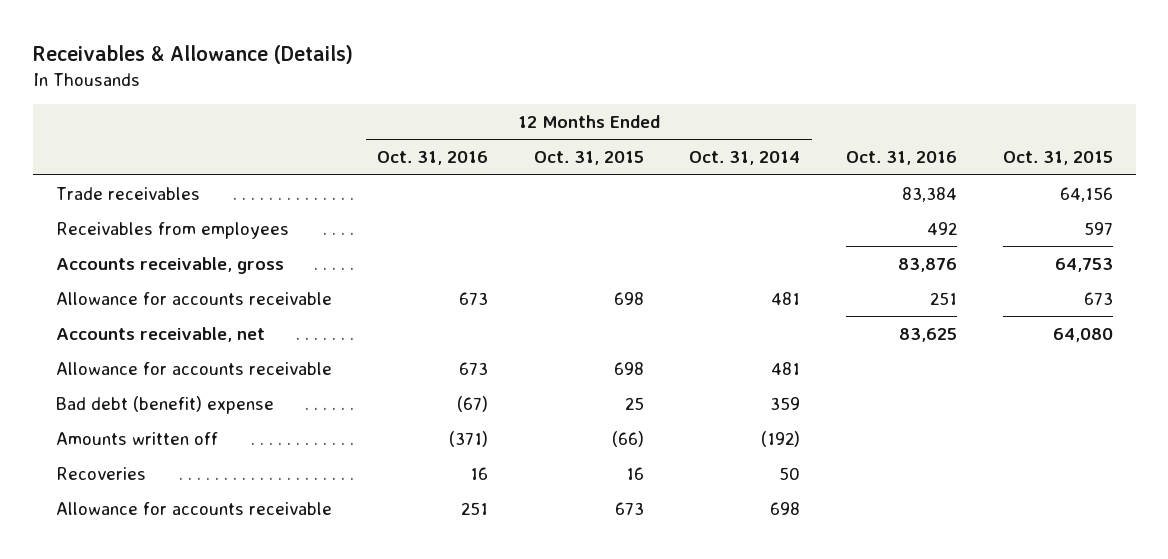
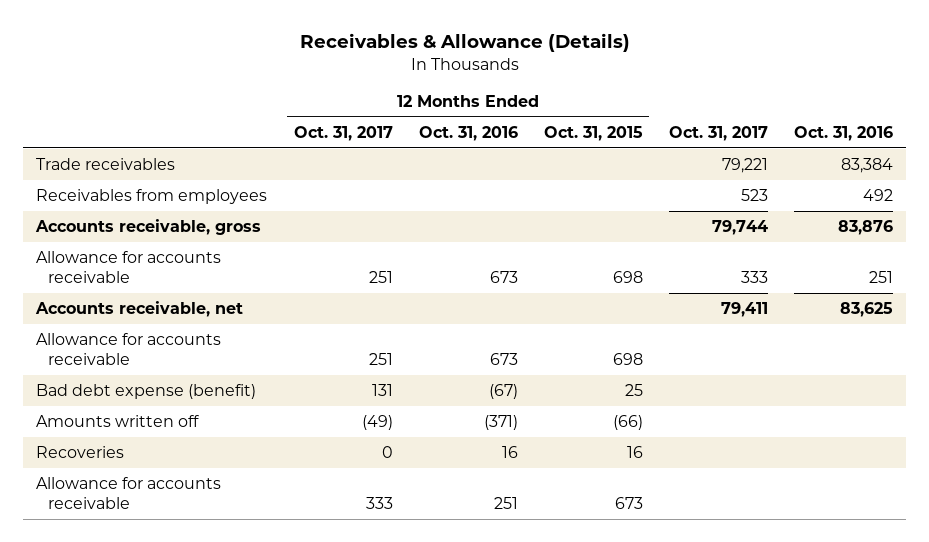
[689,151,801,166] Oct. 31, 2014 -> none
[1002,151,1113,166] Oct. 31, 2015 -> none
none -> [293,126,393,142] Oct. 31, 2017
none -> [668,126,768,142] Oct. 31, 2017
[55,395,274,414] Bad debt (benefit) expense -> [36,384,257,400] Bad debt expense (benefit)

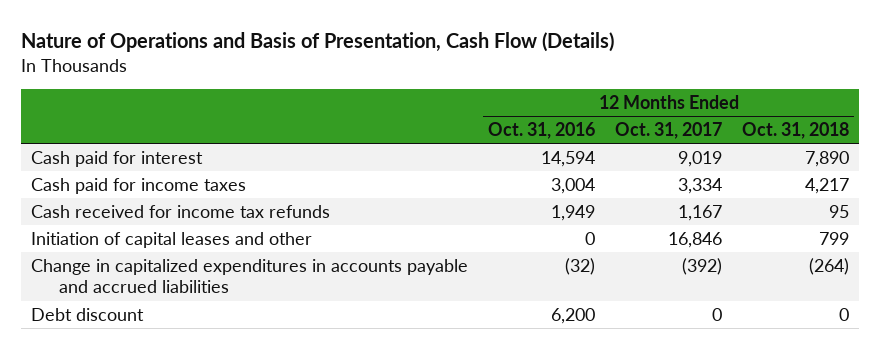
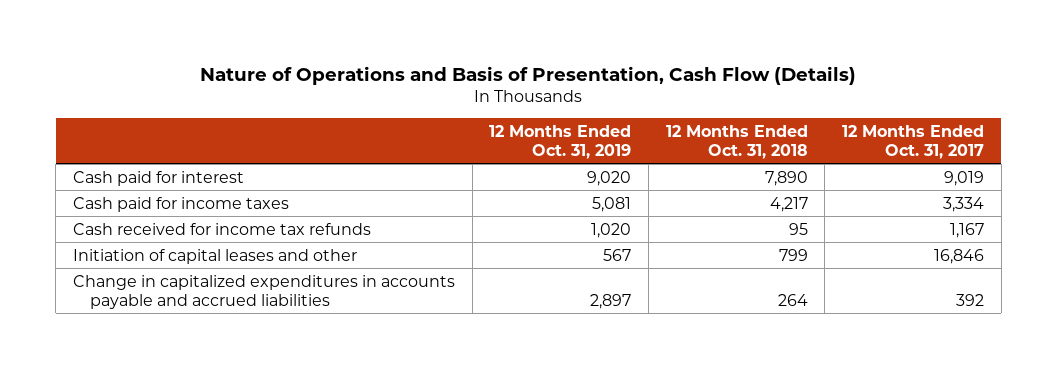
[488,122,596,140] Oct. 31, 2016 -> none
none -> [489,124,632,159] 12 Months Ended Oct. 31, 2019
[31,307,145,321] Debt discount -> none
[682,257,723,275] (392) -> [956,293,985,306] 392
[809,257,850,275] (264) -> [777,293,808,306] 264

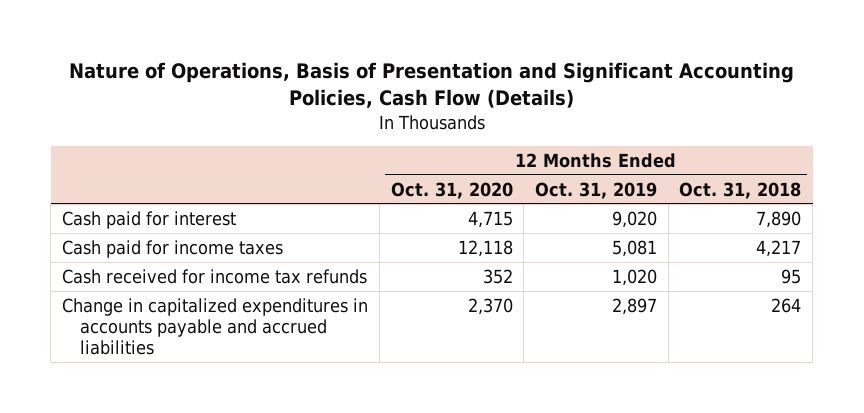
[200,65,857,85] Nature of Operations and Basis of Presentation, Cash Flow (Details) -> [68,62,794,109] Nature of Operations, Basis of Presentation and Significant Accounting Policies, Cash Flow (Details)
[842,124,985,159] 12 Months Ended Oct. 31, 2017 -> none
none -> [390,181,513,199] Oct. 31, 2020
[72,248,357,264] Initiation of capital leases and other -> none

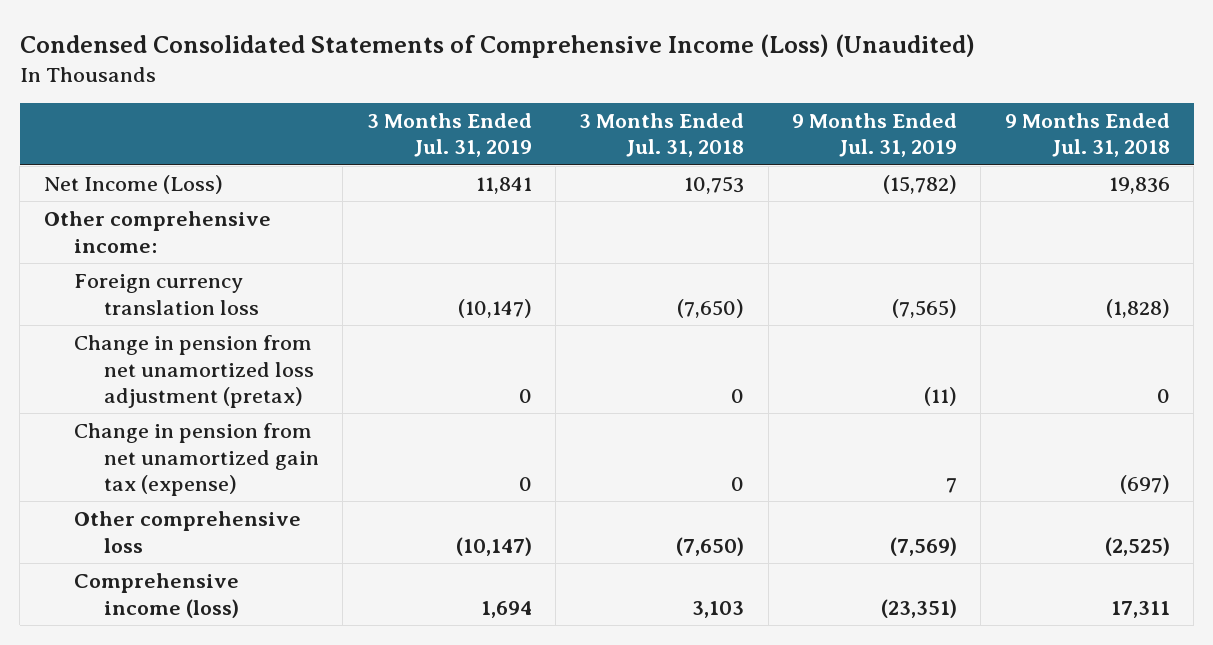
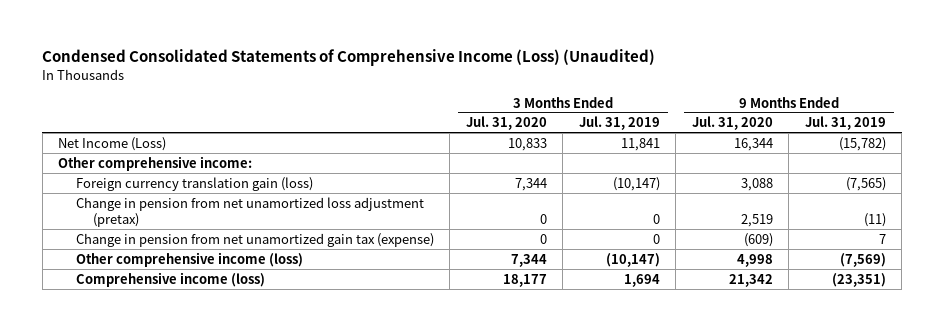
[579,112,745,158] 3 Months Ended Jul. 31, 2018 -> none
[1004,112,1170,158] 9 Months Ended Jul. 31, 2018 -> none
none -> [465,116,547,131] Jul. 31, 2020
none -> [691,116,773,131] Jul. 31, 2020
[73,274,259,315] Foreign currency translation loss -> [75,176,313,191] Foreign currency translation gain (loss)
[73,511,301,553] Other comprehensive loss -> [75,251,303,267] Other comprehensive income (loss)

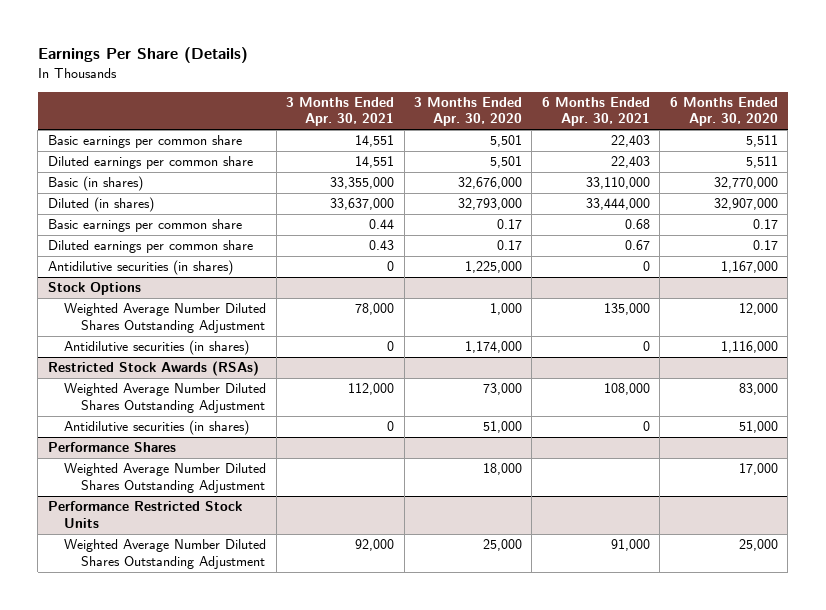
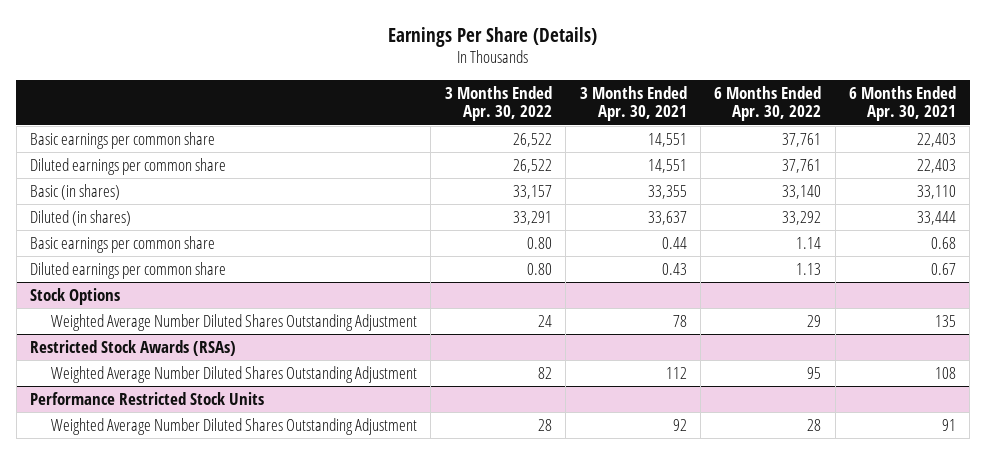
[413,97,522,127] 3 Months Ended Apr. 30, 2020 -> none
[669,97,778,127] 6 Months Ended Apr. 30, 2020 -> none
none -> [444,85,552,122] 3 Months Ended Apr. 30, 2022
none -> [714,85,822,122] 6 Months Ended Apr. 30, 2022
[330,177,395,190] 33,355,000 -> [647,184,687,199] 33,355
[585,177,650,190] 33,110,000 -> [917,184,957,199] 33,110
[330,198,395,211] 33,637,000 -> [647,210,687,225] 33,637
[585,198,650,211] 33,444,000 -> [917,210,957,225] 33,444
[47,260,233,276] Antidilutive securities (in shares) -> none
[64,340,250,356] Antidilutive securities (in shares) -> none
[355,303,395,316] 78,000 -> [672,314,687,327] 78
[603,303,650,316] 135,000 -> [935,314,957,327] 135
[64,420,250,436] Antidilutive securities (in shares) -> none
[47,442,176,453] Performance Shares -> none
[64,463,267,493] Weighted Average Number Diluted Shares Outstanding Adjustment -> none
[348,383,395,396] 112,000 -> [665,366,687,379] 112
[603,383,650,396] 108,000 -> [935,366,957,379] 108
[355,539,395,552] 92,000 -> [672,418,687,431] 92
[610,539,650,552] 91,000 -> [942,418,957,431] 91

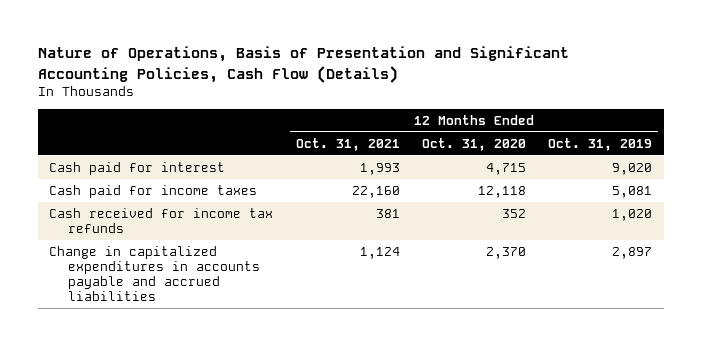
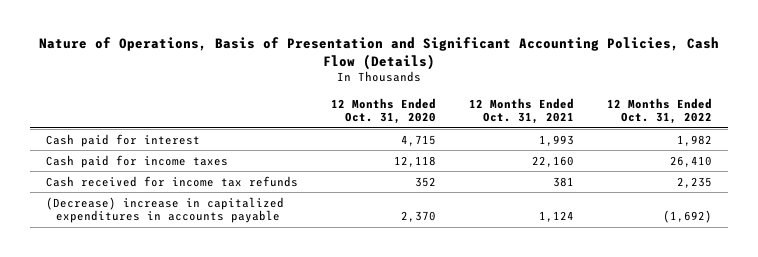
[548,137,653,151] Oct. 31, 2019 -> none
none -> [606,97,712,125] 12 Months Ended Oct. 31, 2022
[49,245,261,301] Change in capitalized expenditures in accounts payable and accrued liabilities -> [46,196,285,224] (Decrease) increase in capitalized expenditures in accounts payable

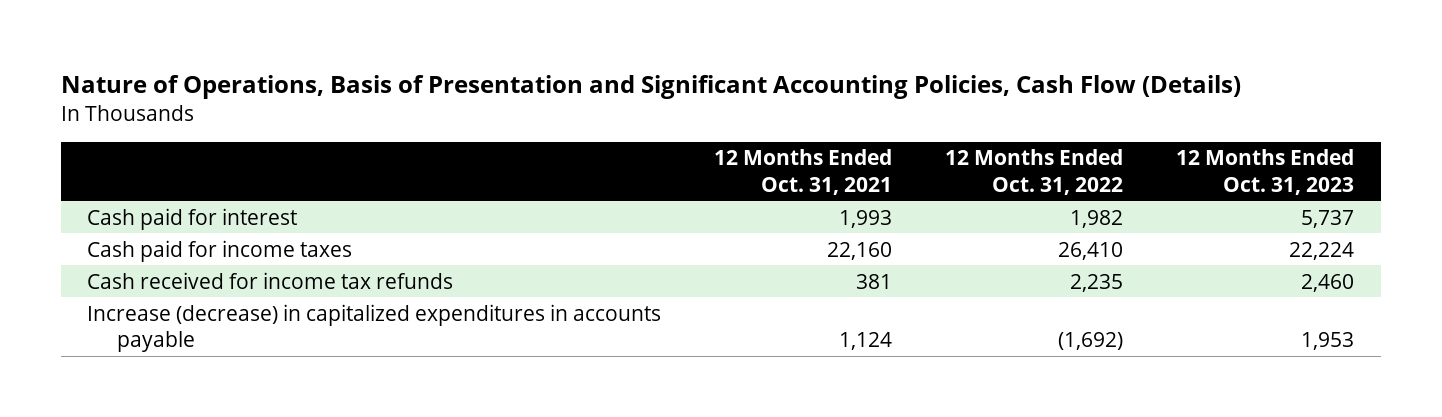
[331,97,437,125] 12 Months Ended Oct. 31, 2020 -> none
none -> [1176,149,1355,195] 12 Months Ended Oct. 31, 2023
[46,196,285,224] (Decrease) increase in capitalized expenditures in accounts payable -> [87,303,662,352] Increase (decrease) in capitalized expenditures in accounts payable

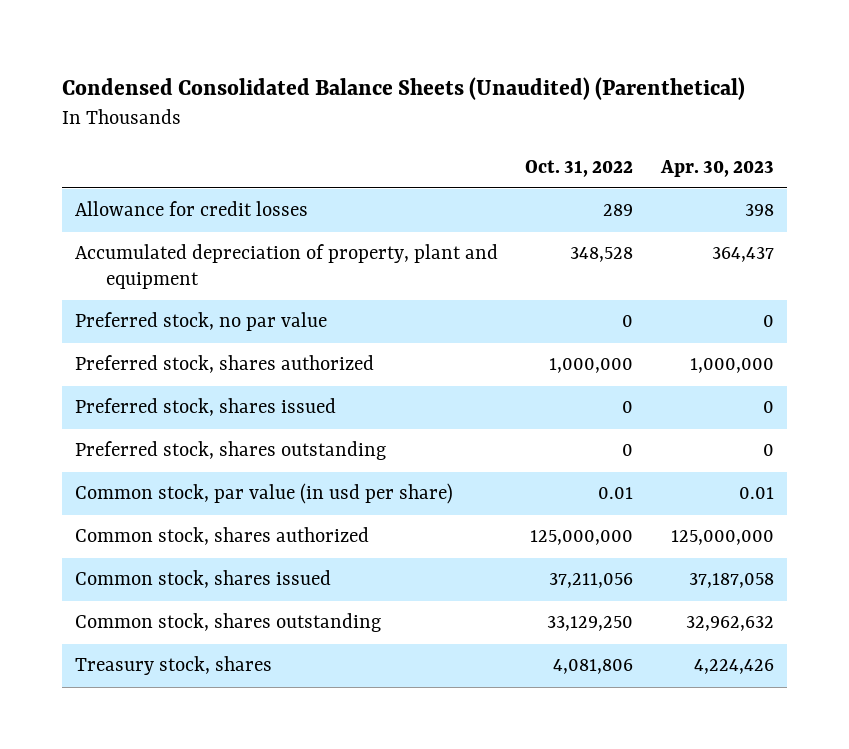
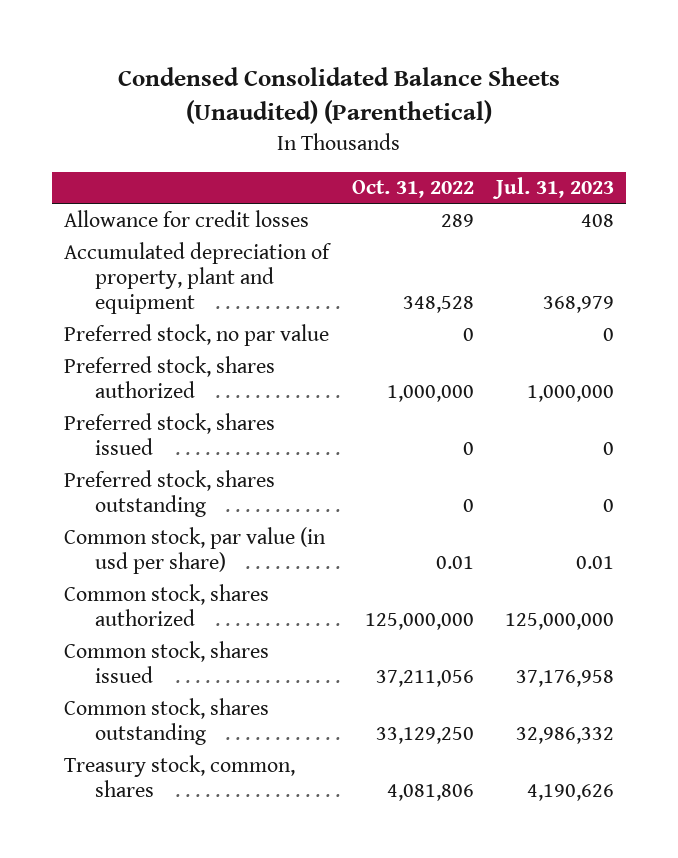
[659,159,774,177] Apr. 30, 2023 -> none
none -> [492,177,615,200] Jul. 31, 2023
[75,656,273,676] Treasury stock, shares -> [63,754,295,798] Treasury stock, common, shares

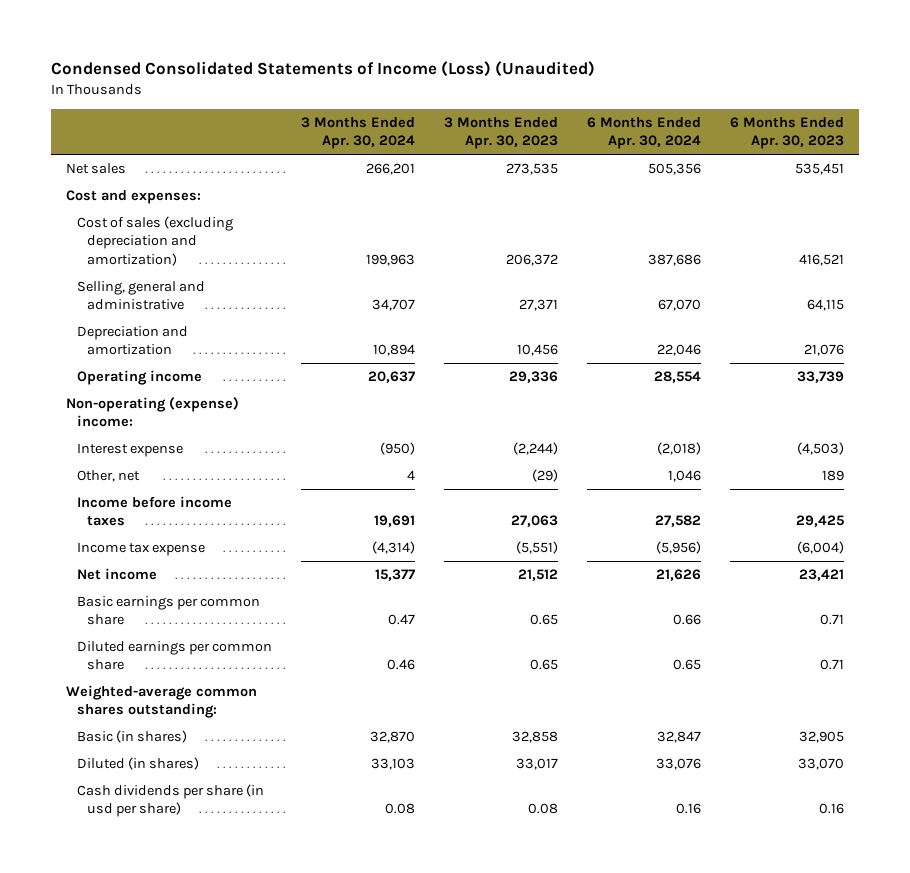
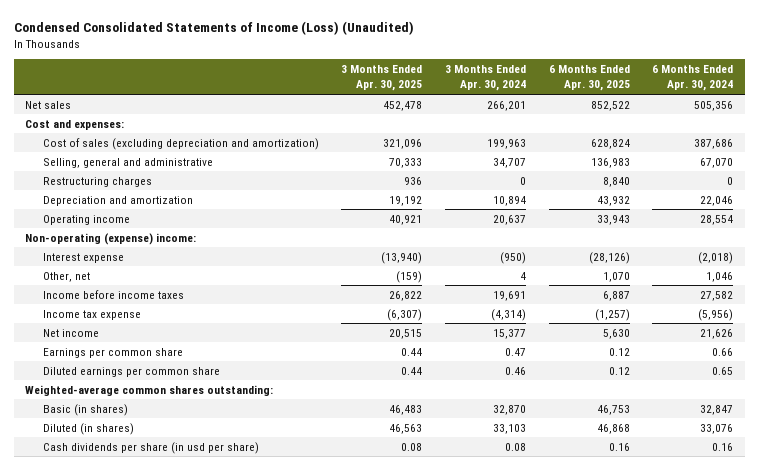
[444,116,559,150] 3 Months Ended Apr. 30, 2023 -> none
[730,116,845,150] 6 Months Ended Apr. 30, 2023 -> none
none -> [341,65,423,92] 3 Months Ended Apr. 30, 2025
none -> [548,65,630,92] 6 Months Ended Apr. 30, 2025
none -> [42,176,152,187] Restructuring charges
[76,596,260,626] Basic earnings per common share -> [42,347,183,358] Earnings per common share

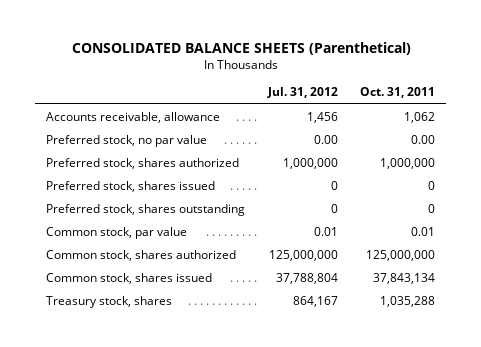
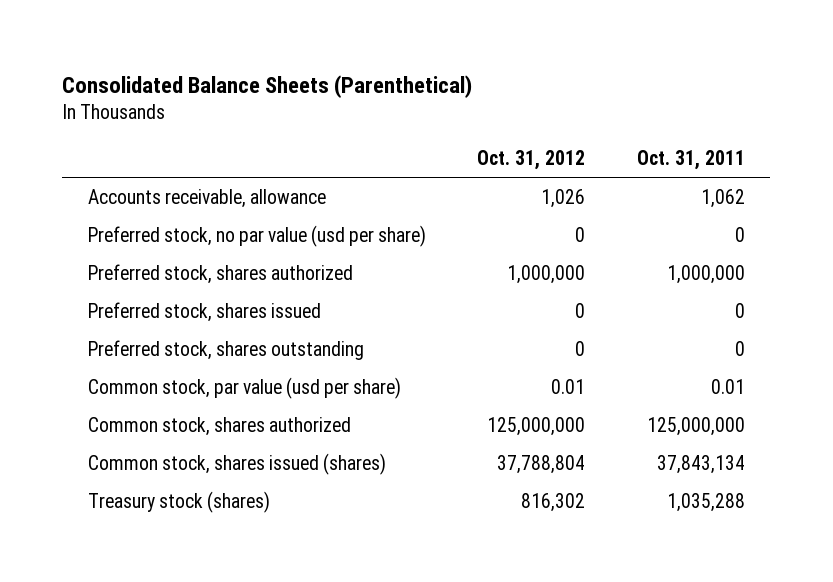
[71,42,411,56] CONSOLIDATED BALANCE SHEETS (Parenthetical) -> [62,74,473,98] Consolidated Balance Sheets (Parenthetical)
[266,87,338,99] Jul. 31, 2012 -> none
none -> [477,149,586,170] Oct. 31, 2012
[46,134,208,147] Preferred stock, no par value -> [87,225,426,248] Preferred stock, no par value (usd per share)
[411,134,436,144] 0.00 -> [734,227,745,243] 0
[46,226,188,239] Common stock, par value -> [87,377,401,400] Common stock, par value (usd per share)
[46,272,213,284] Common stock, shares issued -> [87,453,386,476] Common stock, shares issued (shares)
[46,295,173,308] Treasury stock, shares -> [87,491,270,514] Treasury stock (shares)

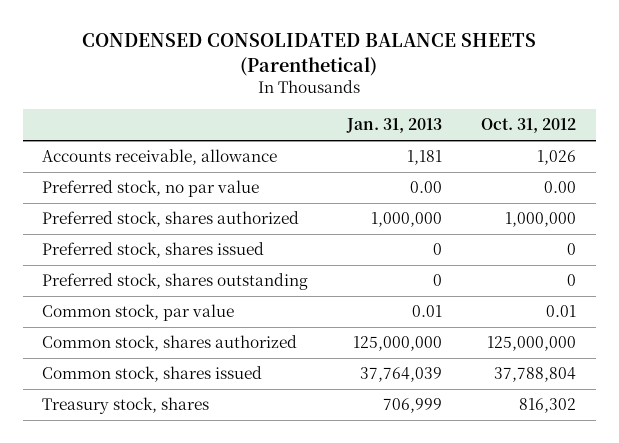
[62,74,473,98] Consolidated Balance Sheets (Parenthetical) -> [82,33,537,76] CONDENSED CONSOLIDATED BALANCE SHEETS (Parenthetical)
[636,149,745,170] Oct. 31, 2011 -> none
none -> [346,118,443,134] Jan. 31, 2013
[87,225,426,248] Preferred stock, no par value (usd per share) -> [42,180,260,198] Preferred stock, no par value
[575,227,586,243] 0 -> [544,181,577,194] 0.00
[87,377,401,400] Common stock, par value (usd per share) -> [42,304,235,322] Common stock, par value
[87,453,386,476] Common stock, shares issued (shares) -> [42,366,263,383] Common stock, shares issued
[87,491,270,514] Treasury stock (shares) -> [42,397,210,415] Treasury stock, shares

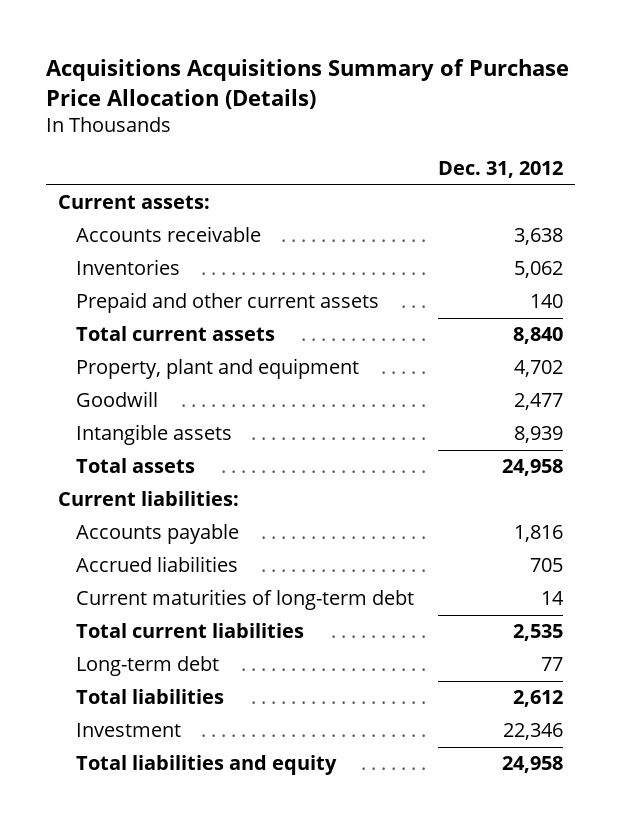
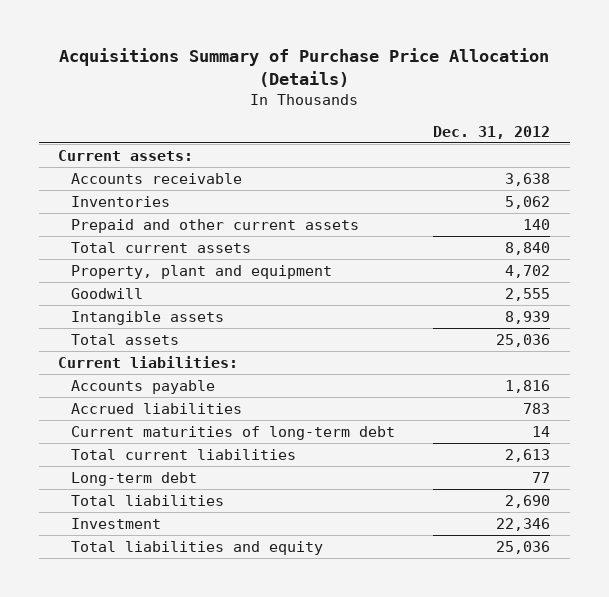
[46,59,570,110] Acquisitions Acquisitions Summary of Purchase Price Allocation (Details) -> [59,48,550,87] Acquisitions Summary of Purchase Price Allocation (Details)
[513,393,563,411] 2,477 -> [505,287,551,301] 2,555
[501,459,563,477] 24,958 -> [496,333,551,347] 25,036
[529,558,563,573] 705 -> [523,402,551,414] 783
[512,624,563,642] 2,535 -> [505,448,551,462] 2,613
[512,690,563,708] 2,612 -> [505,494,551,508] 2,690
[501,756,563,774] 24,958 -> [496,540,551,554] 25,036

